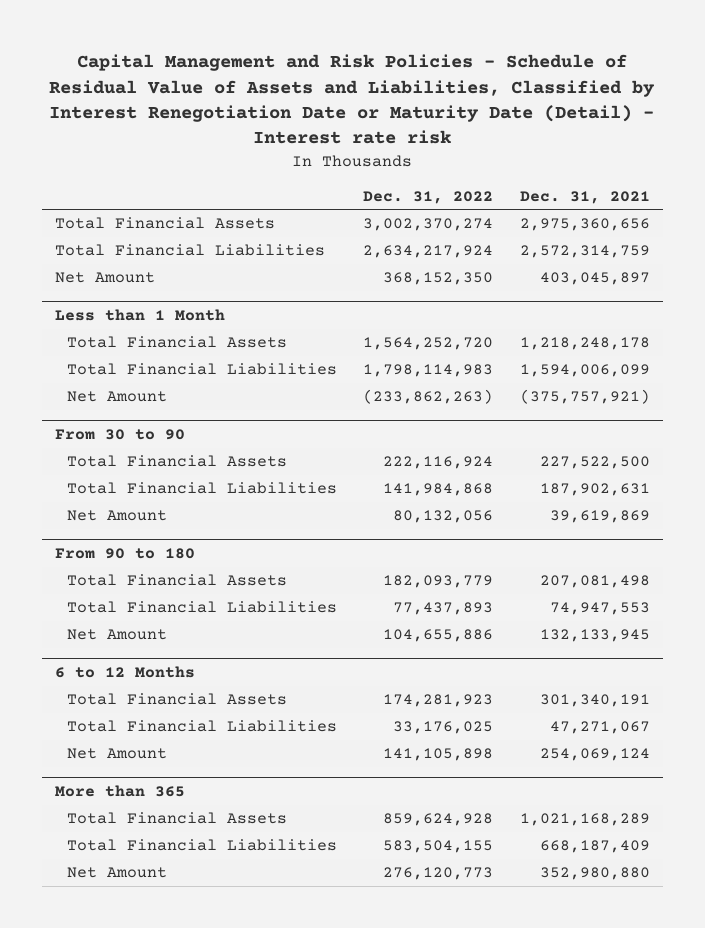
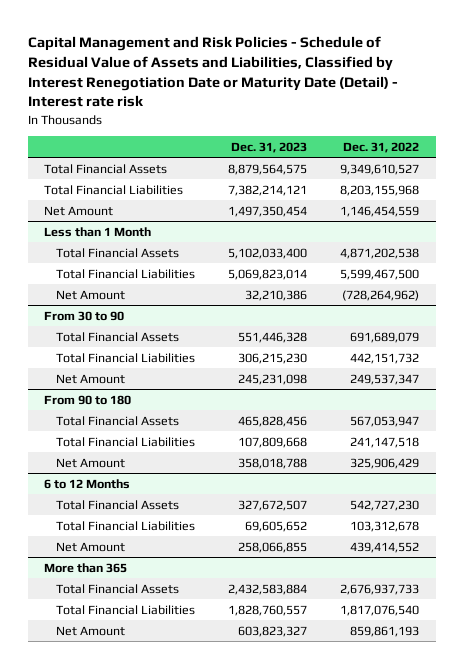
[519,190,650,204] Dec. 31, 2021 -> none
none -> [231,141,308,153] Dec. 31, 2023
[363,218,494,232] 3,002,370,274 -> [340,163,420,175] 9,349,610,527
[363,245,494,259] 2,634,217,924 -> [340,184,420,196] 8,203,155,968
[383,272,494,286] 368,152,350 -> [340,205,420,217] 1,146,454,559
[363,337,494,351] 1,564,252,720 -> [340,247,420,259] 4,871,202,538
[363,364,494,378] 1,798,114,983 -> [340,268,420,280] 5,599,467,500
[363,389,494,405] (233,862,263) -> [342,289,420,301] (728,264,962)
[383,456,494,470] 222,116,924 -> [350,331,420,343] 691,689,079
[383,483,494,497] 141,984,868 -> [350,352,420,364] 442,151,732
[393,510,494,524] 80,132,056 -> [350,373,420,385] 249,537,347
[383,575,494,589] 182,093,779 -> [350,415,420,427] 567,053,947
[393,602,494,616] 77,437,893 -> [350,436,420,448] 241,147,518
[383,629,494,643] 104,655,886 -> [350,457,420,469] 325,906,429
[383,694,494,708] 174,281,923 -> [350,499,420,511] 542,727,230
[393,721,494,735] 33,176,025 -> [350,520,420,532] 103,312,678
[383,748,494,762] 141,105,898 -> [350,541,420,553] 439,414,552
[383,813,494,827] 859,624,928 -> [340,583,420,595] 2,676,937,733
[383,840,494,854] 583,504,155 -> [340,604,420,616] 1,817,076,540
[383,867,494,881] 276,120,773 -> [350,625,420,637] 859,861,193

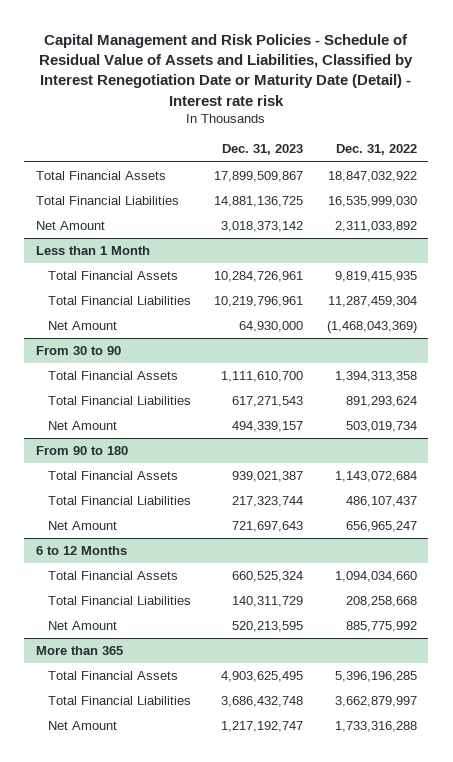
[228,163,308,175] 8,879,564,575 -> [214,171,304,183] 17,899,509,867
[340,163,420,175] 9,349,610,527 -> [327,171,417,183] 18,847,032,922
[228,184,308,196] 7,382,214,121 -> [214,196,304,208] 14,881,136,725
[340,184,420,196] 8,203,155,968 -> [327,196,417,208] 16,535,999,030
[228,205,308,217] 1,497,350,454 -> [221,221,304,233] 3,018,373,142
[340,205,420,217] 1,146,454,559 -> [334,221,417,233] 2,311,033,892
[228,247,308,259] 5,102,033,400 -> [214,271,304,283] 10,284,726,961
[340,247,420,259] 4,871,202,538 -> [334,271,417,283] 9,819,415,935
[228,268,308,280] 5,069,823,014 -> [214,296,304,308] 10,219,796,961
[340,268,420,280] 5,599,467,500 -> [327,296,417,308] 11,287,459,304
[245,289,308,301] 32,210,386 -> [239,321,304,333] 64,930,000
[342,289,420,301] (728,264,962) -> [326,321,417,334] (1,468,043,369)
[238,331,308,343] 551,446,328 -> [221,371,304,383] 1,111,610,700
[350,331,420,343] 691,689,079 -> [334,371,417,383] 1,394,313,358
[238,352,308,364] 306,215,230 -> [232,396,304,408] 617,271,543
[350,352,420,364] 442,151,732 -> [345,396,417,408] 891,293,624
[238,373,308,385] 245,231,098 -> [232,421,304,433] 494,339,157
[350,373,420,385] 249,537,347 -> [345,421,417,433] 503,019,734
[238,415,308,427] 465,828,456 -> [232,471,304,483] 939,021,387
[350,415,420,427] 567,053,947 -> [334,471,417,483] 1,143,072,684
[238,436,308,448] 107,809,668 -> [232,496,304,508] 217,323,744
[350,436,420,448] 241,147,518 -> [345,496,417,508] 486,107,437
[238,457,308,469] 358,018,788 -> [232,521,304,533] 721,697,643
[350,457,420,469] 325,906,429 -> [345,521,417,533] 656,965,247
[238,499,308,511] 327,672,507 -> [232,571,304,583] 660,525,324
[350,499,420,511] 542,727,230 -> [334,571,417,583] 1,094,034,660
[245,520,308,532] 69,605,652 -> [232,596,304,608] 140,311,729
[350,520,420,532] 103,312,678 -> [345,596,417,608] 208,258,668
[238,541,308,553] 258,066,855 -> [232,621,304,633] 520,213,595
[350,541,420,553] 439,414,552 -> [345,621,417,633] 885,775,992
[228,583,308,595] 2,432,583,884 -> [221,671,304,683] 4,903,625,495
[340,583,420,595] 2,676,937,733 -> [334,671,417,683] 5,396,196,285
[228,604,308,616] 1,828,760,557 -> [221,696,304,708] 3,686,432,748
[340,604,420,616] 1,817,076,540 -> [334,696,417,708] 3,662,879,997
[238,625,308,637] 603,823,327 -> [221,721,304,733] 1,217,192,747
[350,625,420,637] 859,861,193 -> [334,721,417,733] 1,733,316,288

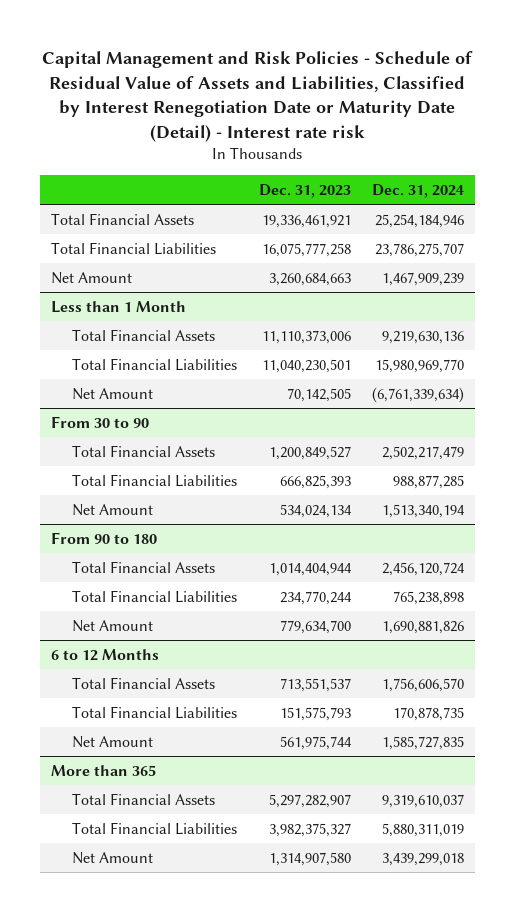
[335,144,417,156] Dec. 31, 2022 -> none
none -> [372,183,465,198] Dec. 31, 2024
[214,171,304,183] 17,899,509,867 -> [261,214,351,228] 19,336,461,921
[214,196,304,208] 14,881,136,725 -> [261,242,351,257] 16,075,777,258
[221,221,304,233] 3,018,373,142 -> [268,272,351,286] 3,260,684,663
[214,271,304,283] 10,284,726,961 -> [261,329,351,344] 11,110,373,006
[214,296,304,308] 10,219,796,961 -> [261,358,351,373] 11,040,230,501
[239,321,304,333] 64,930,000 -> [286,387,351,402] 70,142,505
[221,371,304,383] 1,111,610,700 -> [268,445,351,460] 1,200,849,527
[232,396,304,408] 617,271,543 -> [279,474,351,489] 666,825,393
[232,421,304,433] 494,339,157 -> [279,503,352,518] 534,024,134
[232,471,304,483] 939,021,387 -> [268,562,352,576] 1,014,404,944
[232,496,304,508] 217,323,744 -> [279,590,352,605] 234,770,244
[232,521,304,533] 721,697,643 -> [279,619,351,634] 779,634,700
[232,571,304,583] 660,525,324 -> [279,677,351,692] 713,551,537
[232,596,304,608] 140,311,729 -> [279,706,351,721] 151,575,793
[232,621,304,633] 520,213,595 -> [279,735,352,750] 561,975,744
[221,671,304,683] 4,903,625,495 -> [268,793,351,808] 5,297,282,907
[221,696,304,708] 3,686,432,748 -> [268,822,351,837] 3,982,375,327
[221,721,304,733] 1,217,192,747 -> [268,851,351,866] 1,314,907,580

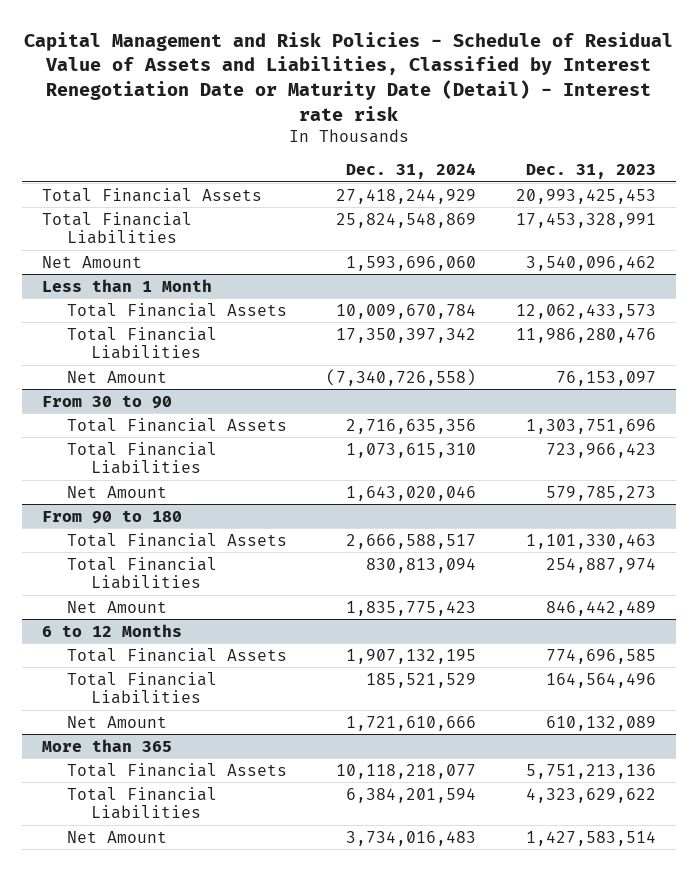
[261,214,351,228] 19,336,461,921 -> [515,188,656,204] 20,993,425,453
[375,213,465,228] 25,254,184,946 -> [336,188,477,204] 27,418,244,929
[261,242,351,257] 16,075,777,258 -> [515,212,656,228] 17,453,328,991
[375,242,465,257] 23,786,275,707 -> [336,212,477,228] 25,824,548,869
[268,272,351,286] 3,260,684,663 -> [525,255,656,271] 3,540,096,462
[382,271,465,286] 1,467,909,239 -> [346,255,477,271] 1,593,696,060
[261,329,351,344] 11,110,373,006 -> [515,303,656,319] 12,062,433,573
[382,330,465,344] 9,219,630,136 -> [336,303,477,319] 10,009,670,784
[261,358,351,373] 11,040,230,501 -> [515,327,656,343] 11,986,280,476
[375,358,465,373] 15,980,969,770 -> [336,327,477,343] 17,350,397,342
[286,387,351,402] 70,142,505 -> [555,370,656,386] 76,153,097
[372,386,465,403] (6,761,339,634) -> [326,368,477,386] (7,340,726,558)
[268,445,351,460] 1,200,849,527 -> [525,418,656,434] 1,303,751,696
[382,445,465,460] 2,502,217,479 -> [346,418,477,434] 2,716,635,356
[279,474,351,489] 666,825,393 -> [545,442,656,458] 723,966,423
[393,474,465,489] 988,877,285 -> [346,442,477,458] 1,073,615,310
[279,503,352,518] 534,024,134 -> [545,485,656,501] 579,785,273
[382,503,466,518] 1,513,340,194 -> [346,485,477,501] 1,643,020,046
[268,562,352,576] 1,014,404,944 -> [525,533,656,549] 1,101,330,463
[382,561,466,576] 2,456,120,724 -> [346,533,477,549] 2,666,588,517
[279,590,352,605] 234,770,244 -> [545,557,656,573] 254,887,974
[393,590,465,605] 765,238,898 -> [366,557,477,573] 830,813,094
[279,619,351,634] 779,634,700 -> [545,600,656,616] 846,442,489
[382,620,465,634] 1,690,881,826 -> [346,600,477,616] 1,835,775,423
[279,677,351,692] 713,551,537 -> [545,648,656,664] 774,696,585
[382,677,465,692] 1,756,606,570 -> [346,648,477,664] 1,907,132,195
[279,706,351,721] 151,575,793 -> [545,672,656,688] 164,564,496
[393,706,465,721] 170,878,735 -> [366,672,477,688] 185,521,529
[279,735,352,750] 561,975,744 -> [545,715,656,731] 610,132,089
[382,735,465,750] 1,585,727,835 -> [346,715,477,731] 1,721,610,666
[268,793,351,808] 5,297,282,907 -> [525,763,656,779] 5,751,213,136
[382,793,465,808] 9,319,610,037 -> [336,763,477,779] 10,118,218,077
[268,822,351,837] 3,982,375,327 -> [525,787,656,803] 4,323,629,622
[382,822,465,837] 5,880,311,019 -> [346,787,477,803] 6,384,201,594
[268,851,351,866] 1,314,907,580 -> [525,830,656,846] 1,427,583,514
[382,852,465,866] 3,439,299,018 -> [346,830,477,846] 3,734,016,483

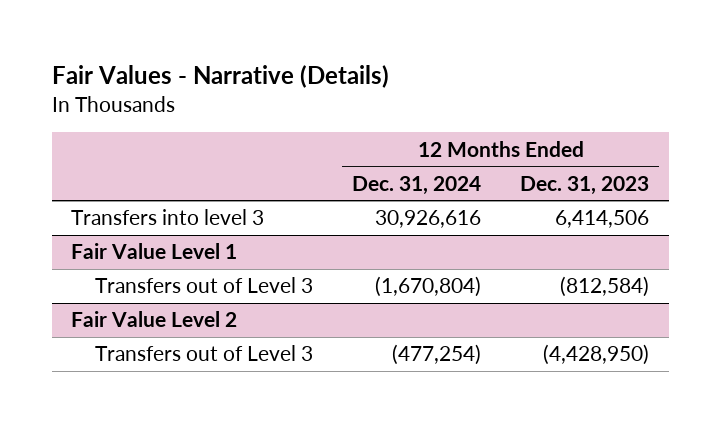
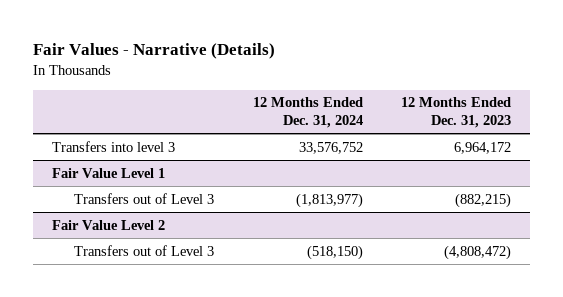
[374,210,481,229] 30,926,616 -> [298,141,363,154] 33,576,752
[555,210,650,229] 6,414,506 -> [454,141,512,154] 6,964,172
[374,276,481,298] (1,670,804) -> [295,192,363,208] (1,813,977)
[560,276,650,298] (812,584) -> [455,192,512,208] (882,215)
[391,344,481,366] (477,254) -> [306,244,363,260] (518,150)
[543,344,650,366] (4,428,950) -> [444,244,512,260] (4,808,472)

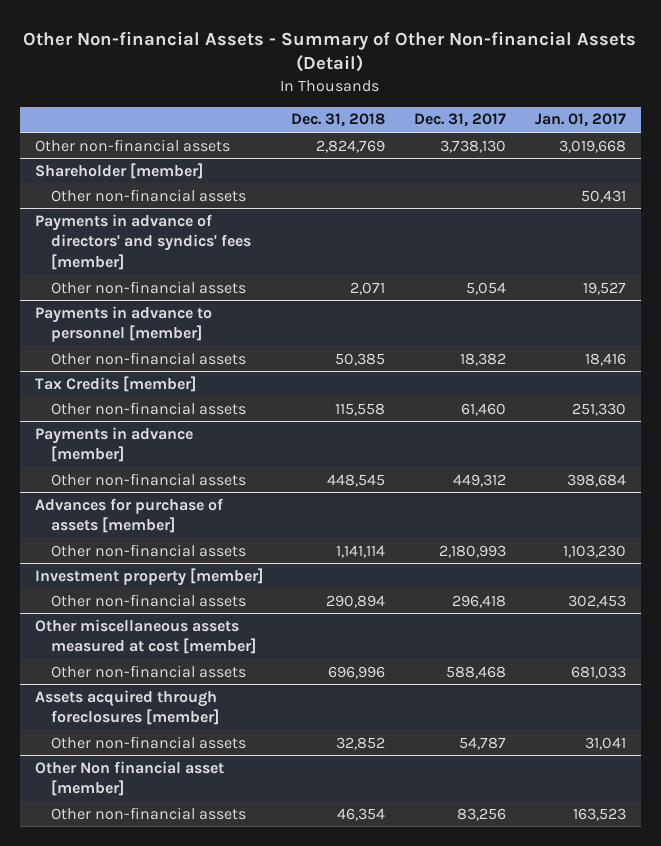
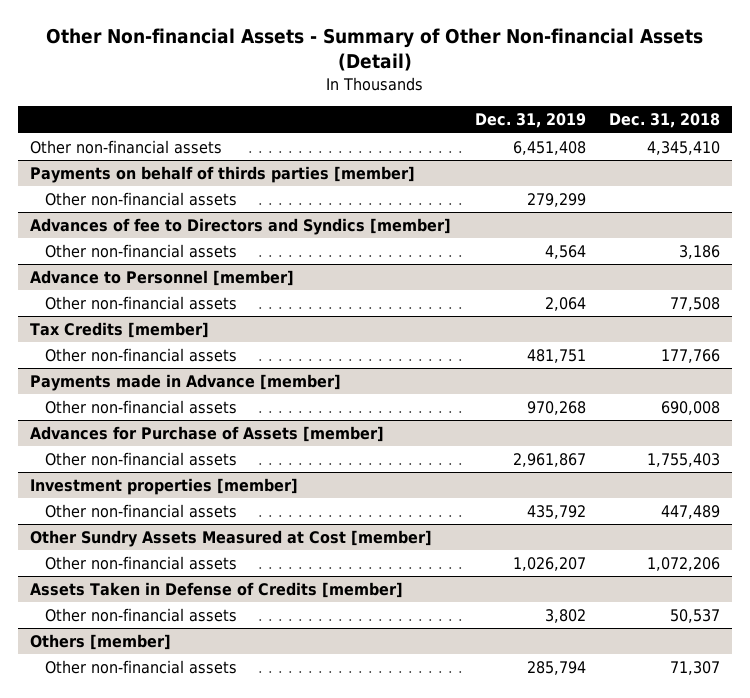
[414,113,507,128] Dec. 31, 2017 -> none
[535,113,627,128] Jan. 01, 2017 -> none
none -> [474,113,586,129] Dec. 31, 2019
[34,162,203,179] Shareholder [member] -> none
[316,139,386,153] 2,824,769 -> [647,141,721,156] 4,345,410
none -> [30,166,416,184] Payments on behalf of thirds parties [member]
[34,213,252,270] Payments in advance of directors' and syndics' fees [member] -> [30,218,452,236] Advances of fee to Directors and Syndics [member]
[350,281,386,295] 2,071 -> [679,245,721,260] 3,186
[34,305,212,343] Payments in advance to personnel [member] -> [30,270,295,287] Advance to Personnel [member]
[335,352,386,366] 50,385 -> [670,297,721,312] 77,508
[34,689,220,726] Assets acquired through foreclosures [member] -> none
[335,402,386,416] 115,558 -> [661,349,721,364] 177,766
[34,426,193,463] Payments in advance [member] -> [30,374,342,392] Payments made in Advance [member]
[327,473,386,487] 448,545 -> [661,401,721,416] 690,008
[34,497,223,534] Advances for purchase of assets [member] -> [30,426,385,443] Advances for Purchase of Assets [member]
[336,544,386,558] 1,141,114 -> [647,453,721,468] 1,755,403
[34,567,263,586] Investment property [member] -> [30,478,299,496] Investment properties [member]
[326,594,386,608] 290,894 -> [661,505,721,520] 447,489
[34,618,257,655] Other miscellaneous assets measured at cost [member] -> [30,530,433,548] Other Sundry Assets Measured at Cost [member]
[328,665,386,679] 696,996 -> [647,557,721,572] 1,072,206
none -> [30,582,404,599] Assets Taken in Defense of Credits [member]
[336,736,386,750] 32,852 -> [670,609,721,624] 50,537
[34,760,224,797] Other Non financial asset [member] -> [30,634,172,651] Others [member]
[337,807,386,821] 46,354 -> [670,661,721,676] 71,307

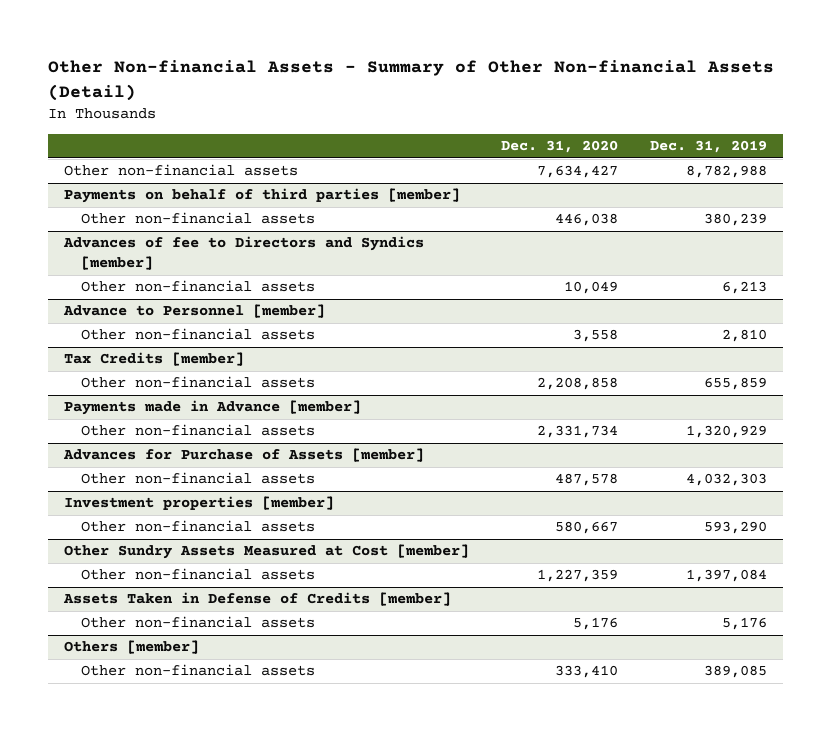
[609,113,721,129] Dec. 31, 2018 -> none
none -> [500,140,618,154] Dec. 31, 2020
[512,141,586,156] 6,451,408 -> [685,165,767,179] 8,782,988
[30,166,416,184] Payments on behalf of thirds parties [member] -> [63,188,460,204] Payments on behalf of third parties [member]
[526,193,586,208] 279,299 -> [703,213,767,227] 380,239
[544,245,586,260] 4,564 -> [721,281,767,295] 6,213
[544,297,586,312] 2,064 -> [721,329,767,343] 2,810
[526,349,586,364] 481,751 -> [703,377,767,391] 655,859
[526,401,586,416] 970,268 -> [685,425,767,439] 1,320,929
[512,453,586,468] 2,961,867 -> [685,473,767,487] 4,032,303
[526,505,586,520] 435,792 -> [703,521,767,535] 593,290
[512,557,586,572] 1,026,207 -> [685,569,767,583] 1,397,084
[544,609,586,624] 3,802 -> [721,617,767,631] 5,176
[526,661,586,676] 285,794 -> [703,665,767,679] 389,085

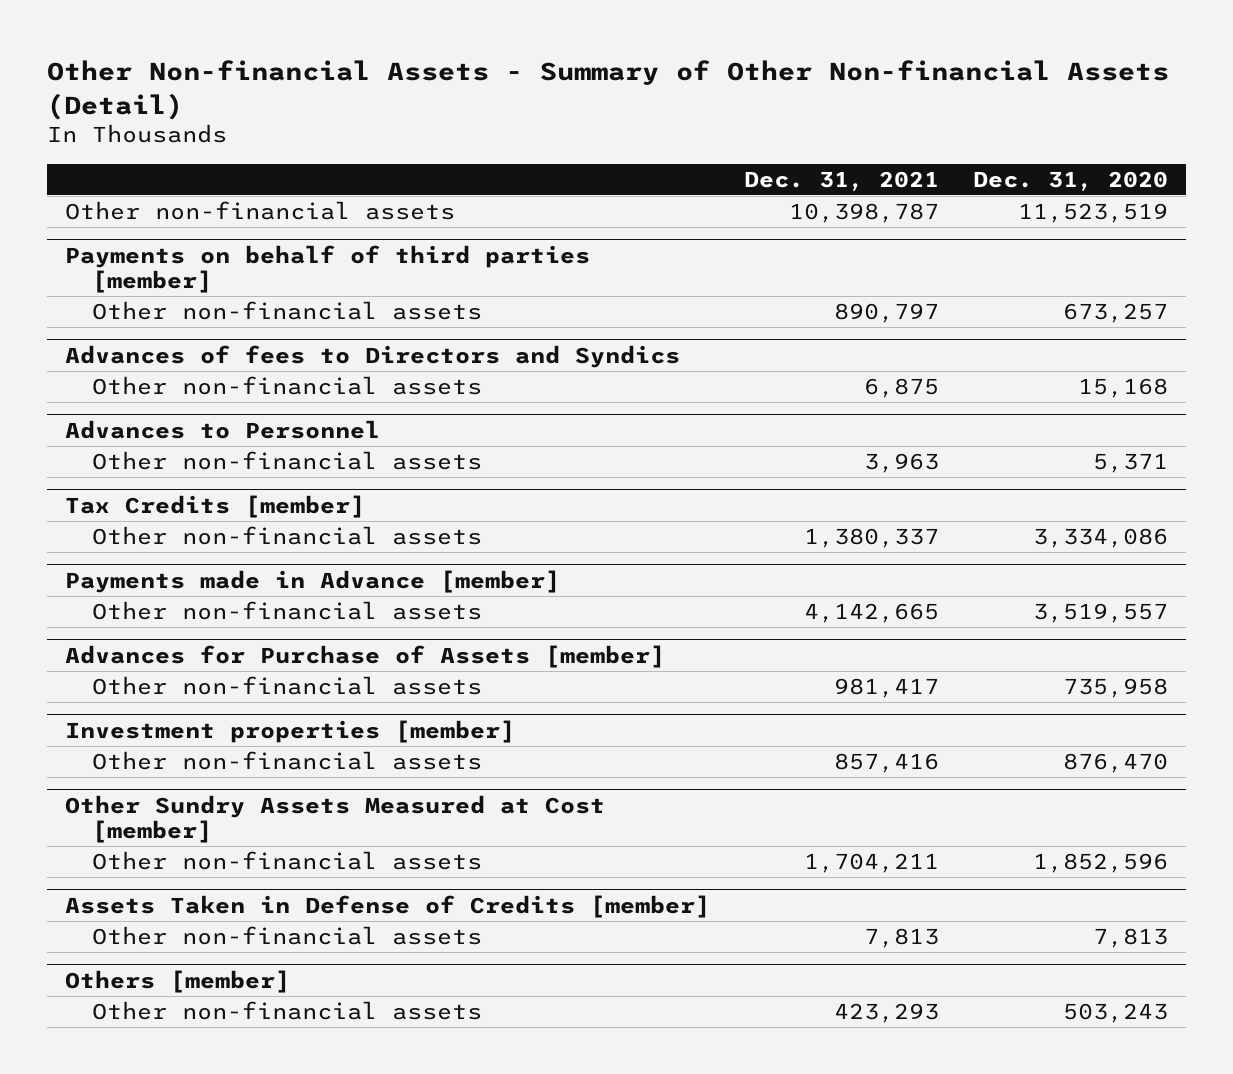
[649,140,767,154] Dec. 31, 2019 -> none
none -> [743,170,939,191] Dec. 31, 2021
[536,165,618,179] 7,634,427 -> [1018,202,1169,223] 11,523,519
[554,213,618,227] 446,038 -> [1063,302,1169,323] 673,257
[62,236,424,271] Advances of fee to Directors and Syndics [member] -> [64,344,680,368] Advances of fees to Directors and Syndics
[563,281,618,295] 10,049 -> [1078,377,1169,398] 15,168
[62,304,325,319] Advance to Personnel [member] -> [64,419,380,439] Advances to Personnel
[572,329,618,343] 3,558 -> [1093,452,1169,473] 5,371
[536,377,618,391] 2,208,858 -> [1033,527,1169,548] 3,334,086
[536,425,618,439] 2,331,734 -> [1033,602,1169,623] 3,519,557
[554,473,618,487] 487,578 -> [1063,677,1169,698] 735,958
[554,521,618,535] 580,667 -> [1063,752,1169,773] 876,470
[536,569,618,583] 1,227,359 -> [1033,852,1169,873] 1,852,596
[572,617,618,631] 5,176 -> [1093,927,1169,948] 7,813
[554,665,618,679] 333,410 -> [1063,1002,1169,1023] 503,243

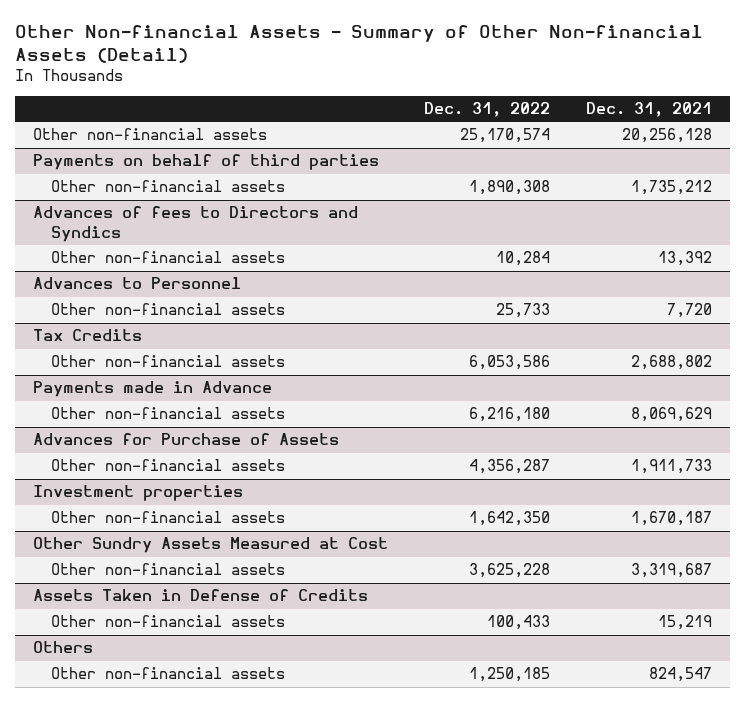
[973,170,1169,191] Dec. 31, 2020 -> none
none -> [424,102,551,118] Dec. 31, 2022
[788,202,939,223] 10,398,787 -> [622,128,713,144] 20,256,128
[64,244,590,293] Payments on behalf of third parties [member] -> [33,154,380,171] Payments on behalf of third parties
[833,302,939,323] 890,797 -> [631,180,713,196] 1,735,212
[863,377,939,398] 6,875 -> [658,251,713,267] 13,392
[863,452,939,473] 3,963 -> [667,303,713,319] 7,720
[64,494,365,518] Tax Credits [member] -> [33,329,143,342] Tax Credits
[803,527,939,548] 1,380,337 -> [631,355,713,371] 2,688,802
[64,569,560,593] Payments made in Advance [member] -> [33,381,273,398] Payments made in Advance
[803,602,939,623] 4,142,665 -> [631,407,713,423] 8,069,629
[64,644,665,668] Advances for Purchase of Assets [member] -> [33,433,340,446] Advances for Purchase of Assets
[833,677,939,698] 981,417 -> [631,459,713,475] 1,911,733
[64,719,515,743] Investment properties [member] -> [33,485,244,502] Investment properties
[833,752,939,773] 857,416 -> [631,511,713,527] 1,670,187
[64,794,605,843] Other Sundry Assets Measured at Cost [member] -> [33,537,389,554] Other Sundry Assets Measured at Cost
[803,852,939,873] 1,704,211 -> [631,563,713,579] 3,319,687
[64,894,710,918] Assets Taken in Defense of Credits [member] -> [33,589,369,602] Assets Taken in Defense of Credits
[863,927,939,948] 7,813 -> [658,615,713,631] 15,219
[64,969,290,993] Others [member] -> [33,641,94,654] Others
[833,1002,939,1023] 423,293 -> [649,667,713,683] 824,547

